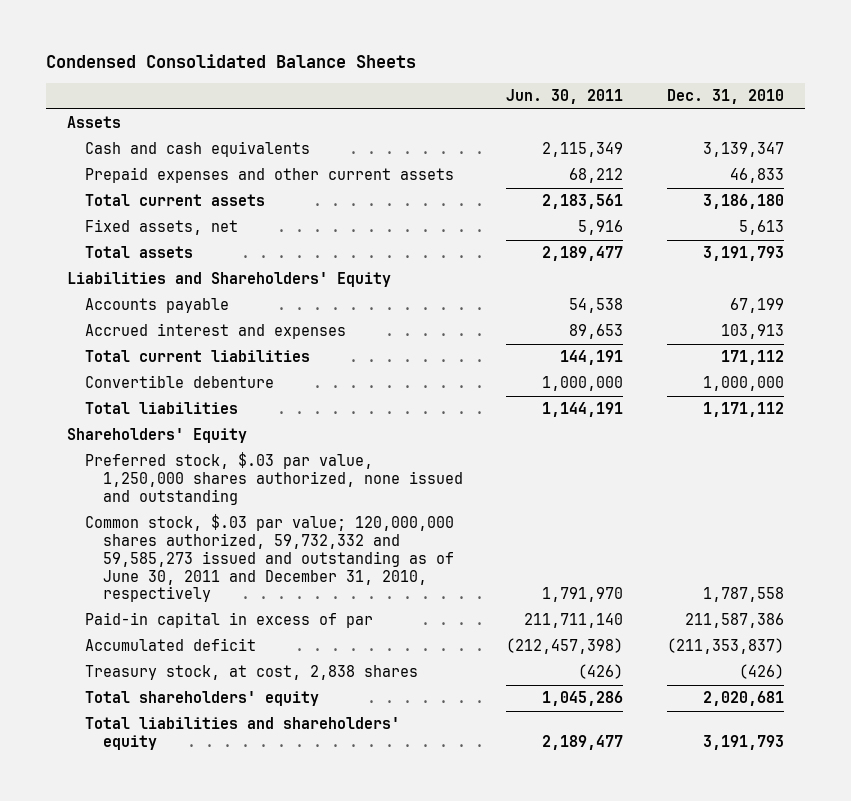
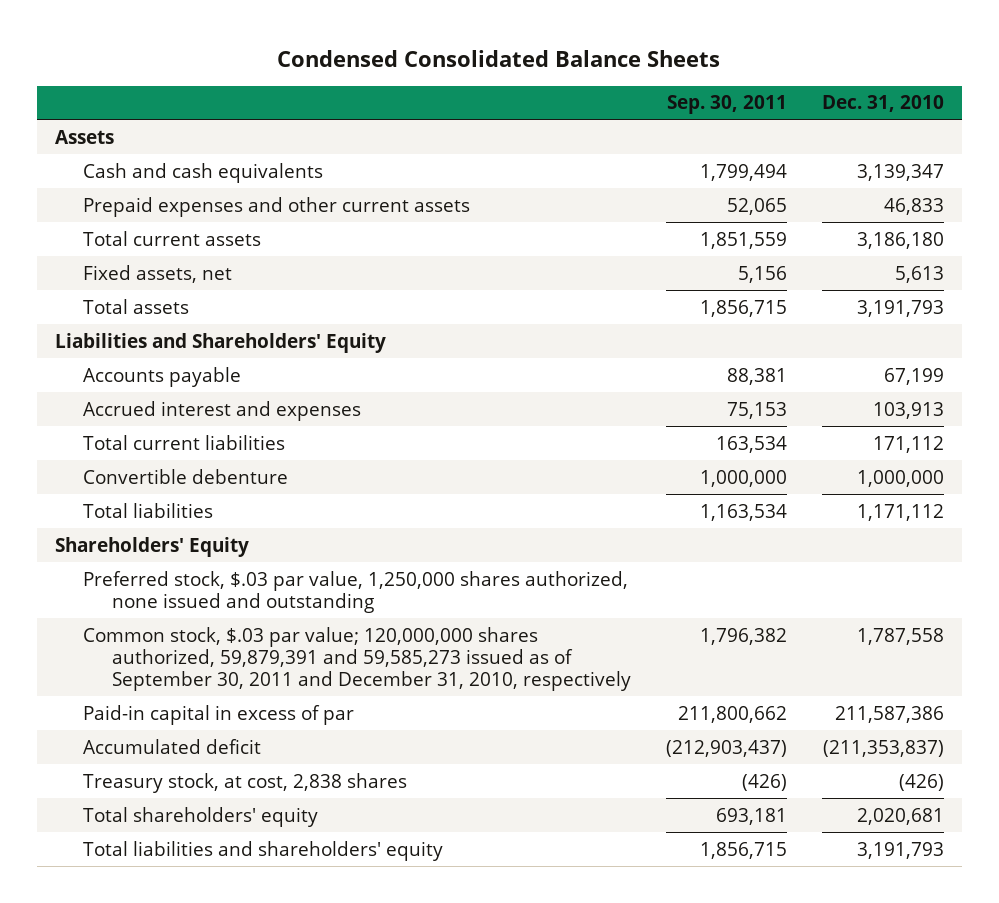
[506,89,624,105] Jun. 30, 2011 -> none
none -> [666,95,787,115] Sep. 30, 2011
[84,514,454,603] Common stock, $.03 par value; 120,000,000 shares authorized, 59,732,332 and 59,585,273 issued and outstanding as of June 30, 2011 and December 31, 2010, respectively -> [83,626,631,691] Common stock, $.03 par value; 120,000,000 shares authorized, 59,879,391 and 59,585,273 issued as of September 30, 2011 and December 31, 2010, respectively

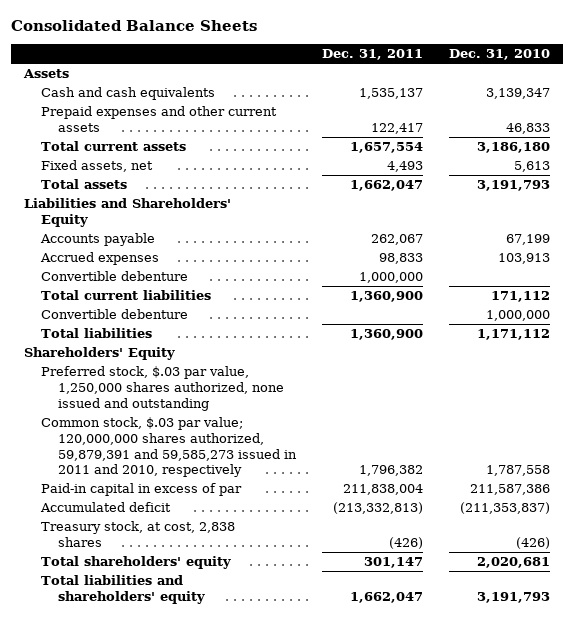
[277,49,721,67] Condensed Consolidated Balance Sheets -> [10,19,257,31] Consolidated Balance Sheets
[666,95,787,115] Sep. 30, 2011 -> none
none -> [321,49,423,61] Dec. 31, 2011
[83,400,362,421] Accrued interest and expenses -> [39,252,159,266] Accrued expenses
none -> [40,271,188,282] Convertible debenture
[83,626,631,691] Common stock, $.03 par value; 120,000,000 shares authorized, 59,879,391 and 59,585,273 issued as of September 30, 2011 and December 31, 2010, respectively -> [40,417,297,478] Common stock, $.03 par value; 120,000,000 shares authorized, 59,879,391 and 59,585,273 issued in 2011 and 2010, respectively

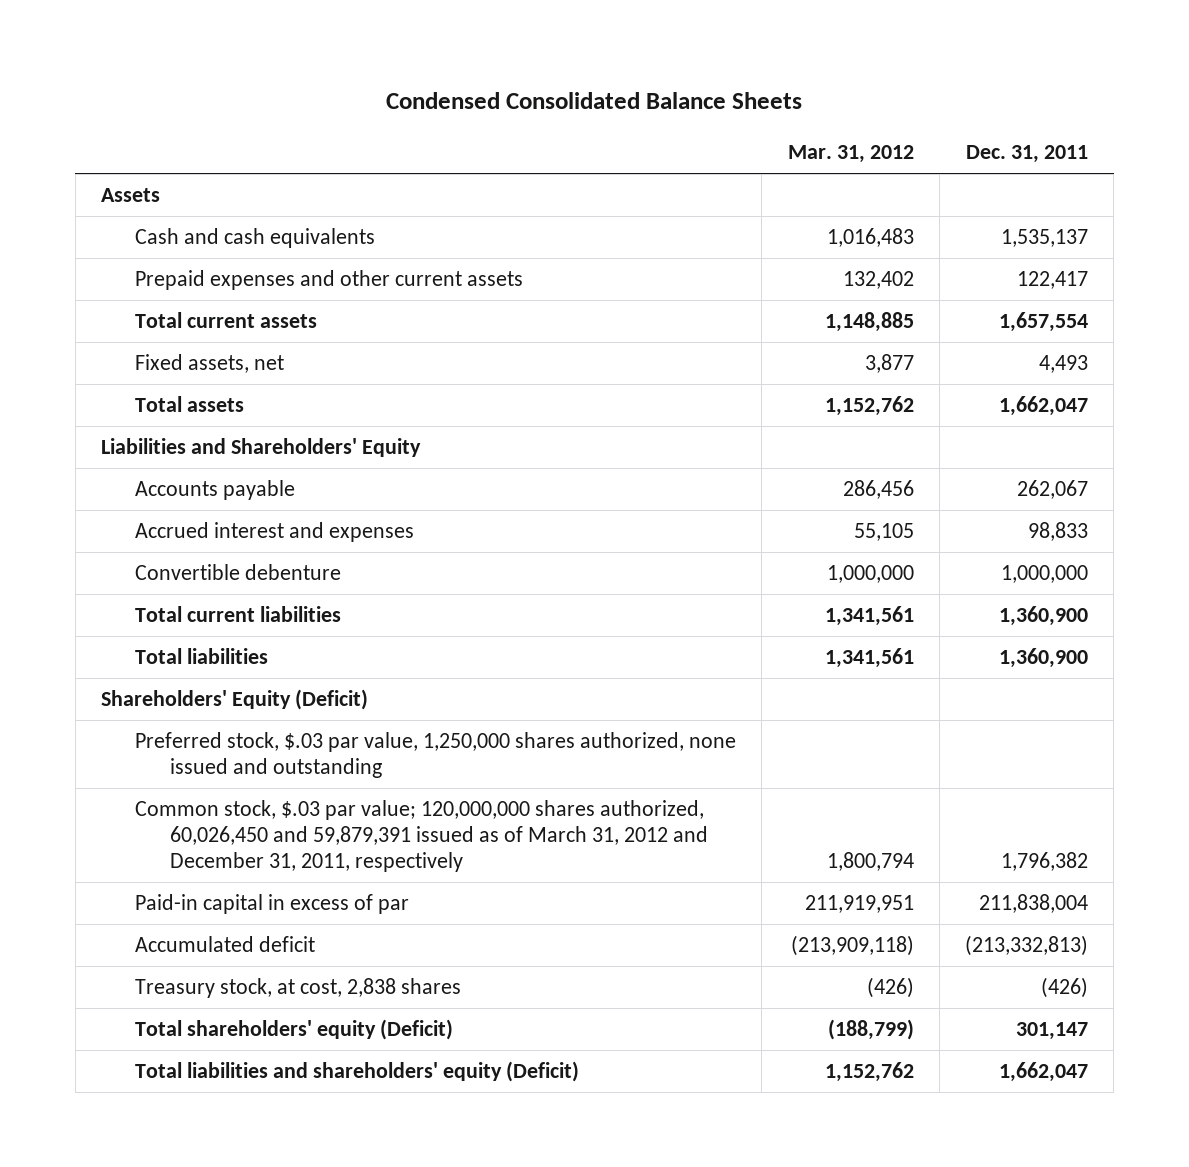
[10,19,257,31] Consolidated Balance Sheets -> [386,92,803,110] Condensed Consolidated Balance Sheets
[448,49,550,61] Dec. 31, 2010 -> none
none -> [787,145,914,164] Mar. 31, 2012
[39,252,159,266] Accrued expenses -> [135,522,415,543] Accrued interest and expenses
[40,309,188,320] Convertible debenture -> none
[23,347,175,361] Shareholders' Equity -> [100,689,368,711] Shareholders' Equity (Deficit)
[40,417,297,478] Common stock, $.03 par value; 120,000,000 shares authorized, 59,879,391 and 59,585,273 issued in 2011 and 2010, respectively -> [135,800,708,872] Common stock, $.03 par value; 120,000,000 shares authorized, 60,026,450 and 59,879,391 issued as of March 31, 2012 and December 31, 2011, respectively
[40,556,231,570] Total shareholders' equity -> [135,1019,454,1041] Total shareholders' equity (Deficit)
[40,575,205,604] Total liabilities and shareholders' equity -> [135,1061,580,1083] Total liabilities and shareholders' equity (Deficit)

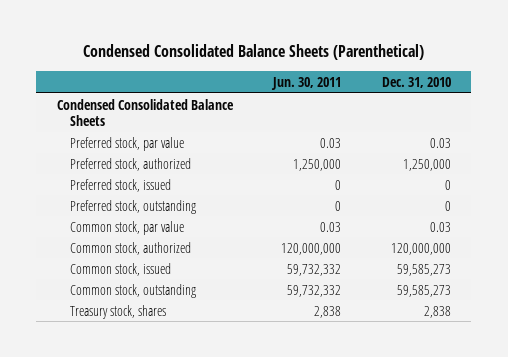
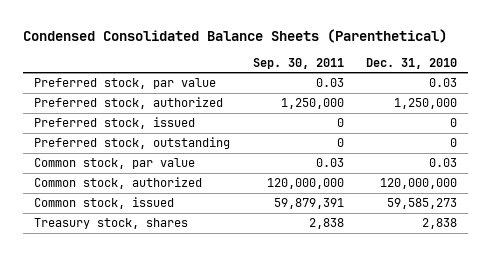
[271,76,342,90] Jun. 30, 2011 -> none
none -> [252,57,344,69] Sep. 30, 2011
[56,98,234,126] Condensed Consolidated Balance Sheets -> none
[69,283,196,298] Common stock, outstanding -> none

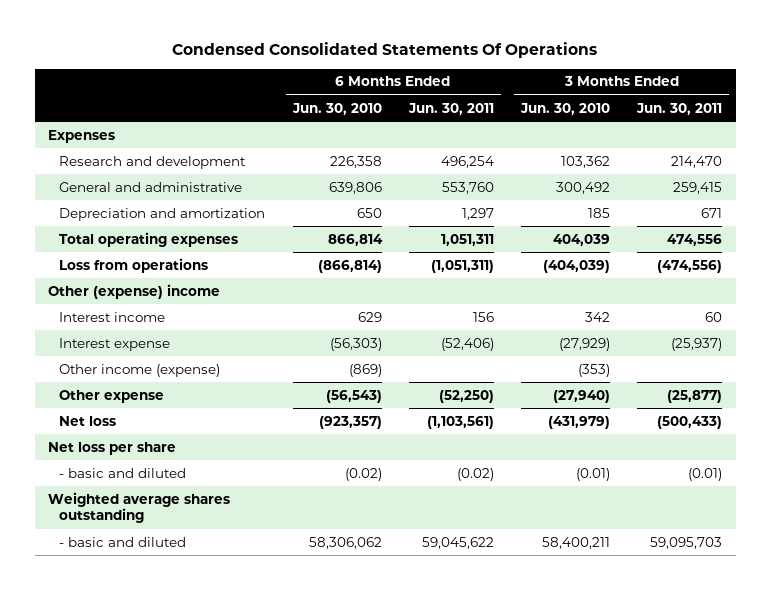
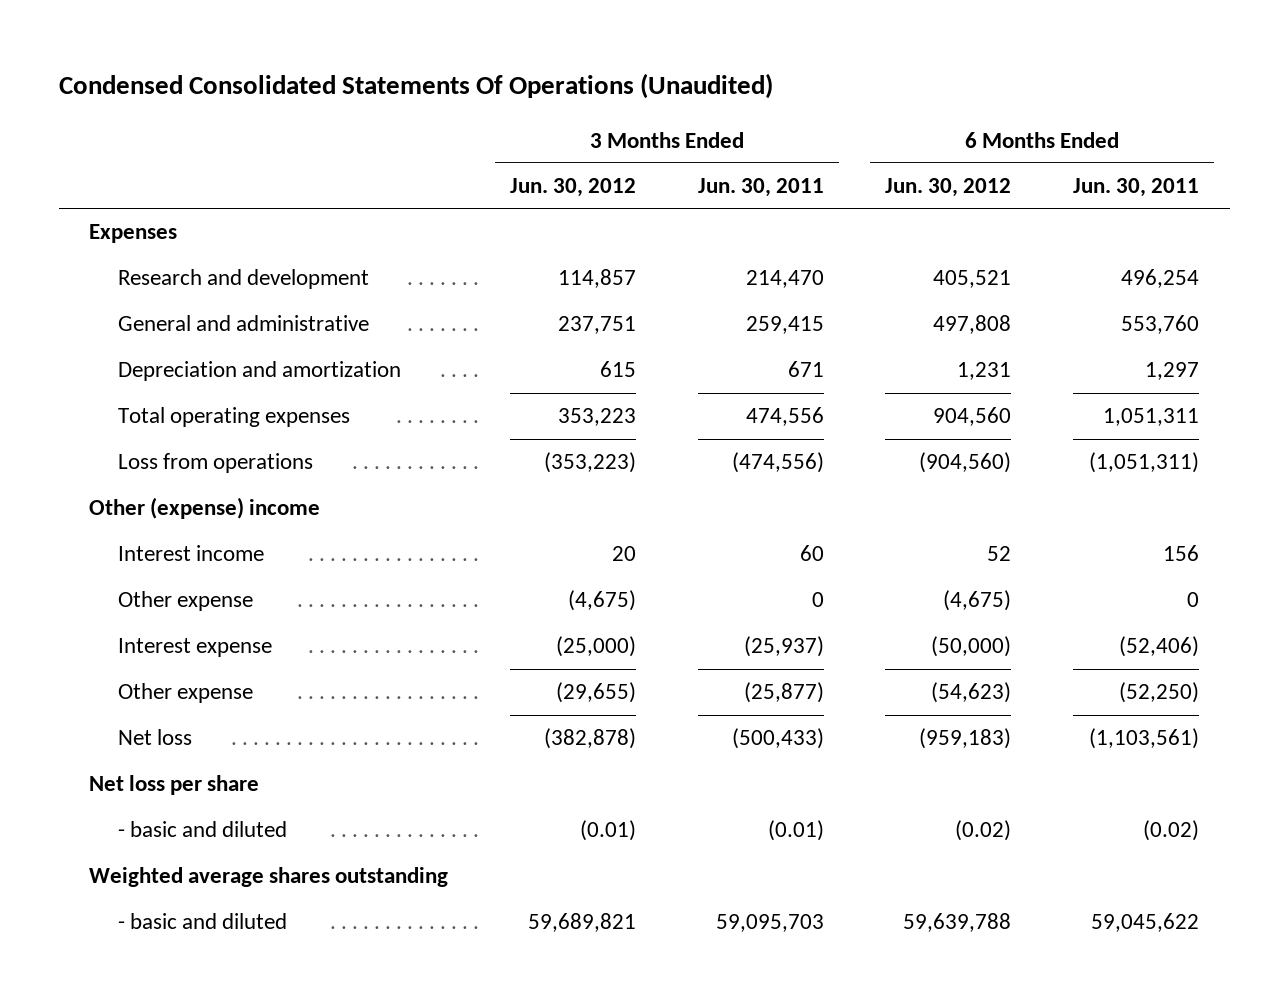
[172,42,598,59] Condensed Consolidated Statements Of Operations -> [58,73,773,100] Condensed Consolidated Statements Of Operations (Unaudited)
[291,102,382,115] Jun. 30, 2010 -> none
[519,102,610,115] Jun. 30, 2010 -> none
none -> [509,178,636,198] Jun. 30, 2012
none -> [885,178,1012,198] Jun. 30, 2012
none -> [117,591,253,612] Other expense
[59,363,221,377] Other income (expense) -> none

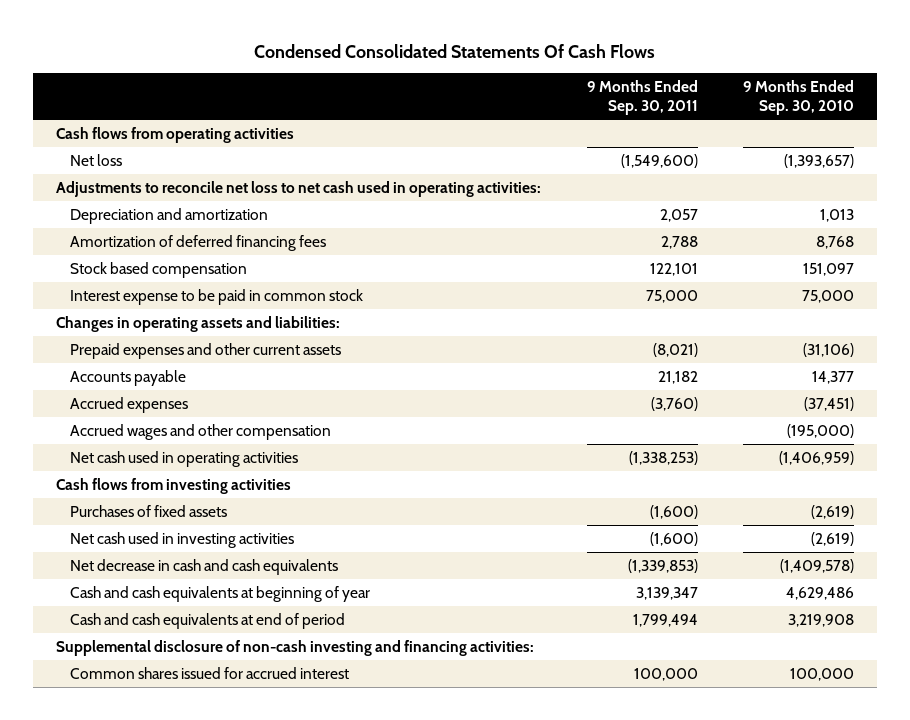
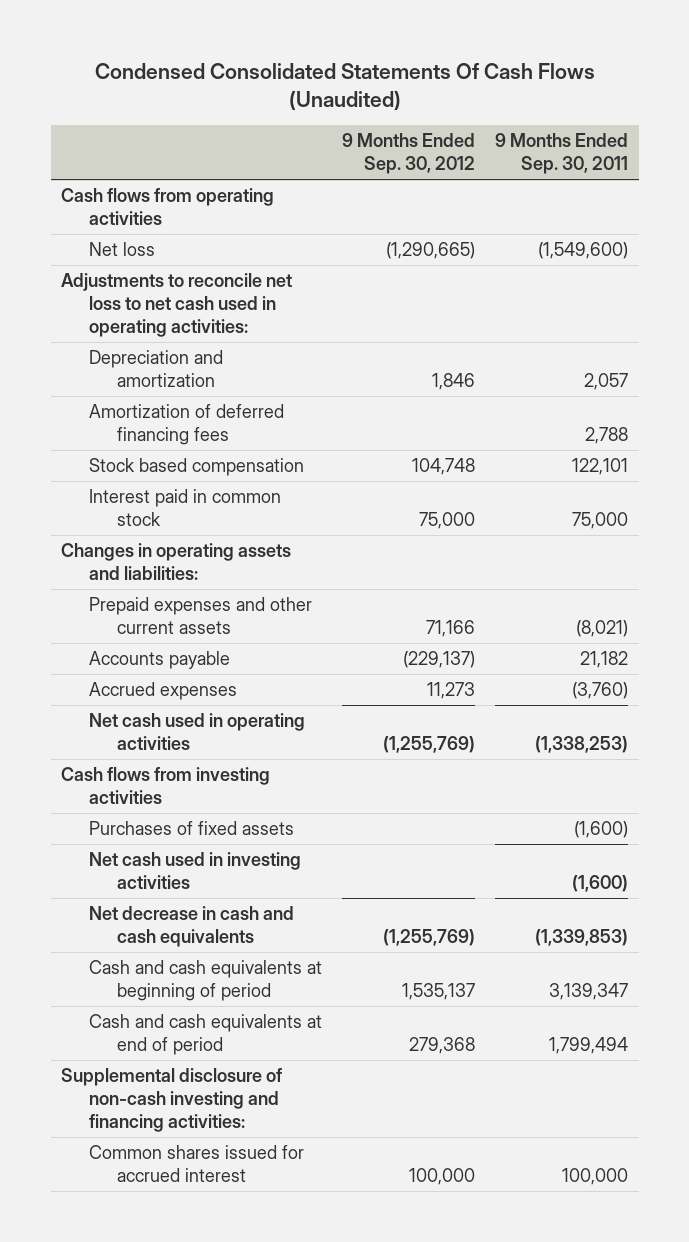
[254,43,656,58] Condensed Consolidated Statements Of Cash Flows -> [94,62,595,110] Condensed Consolidated Statements Of Cash Flows (Unaudited)
[743,80,855,116] 9 Months Ended Sep. 30, 2010 -> none
none -> [342,133,476,175] 9 Months Ended Sep. 30, 2012
[69,289,363,306] Interest expense to be paid in common stock -> [88,489,281,527] Interest paid in common stock
[69,424,331,441] Accrued wages and other compensation -> none
[69,586,370,603] Cash and cash equivalents at beginning of year -> [88,960,322,1002] Cash and cash equivalents at beginning of period

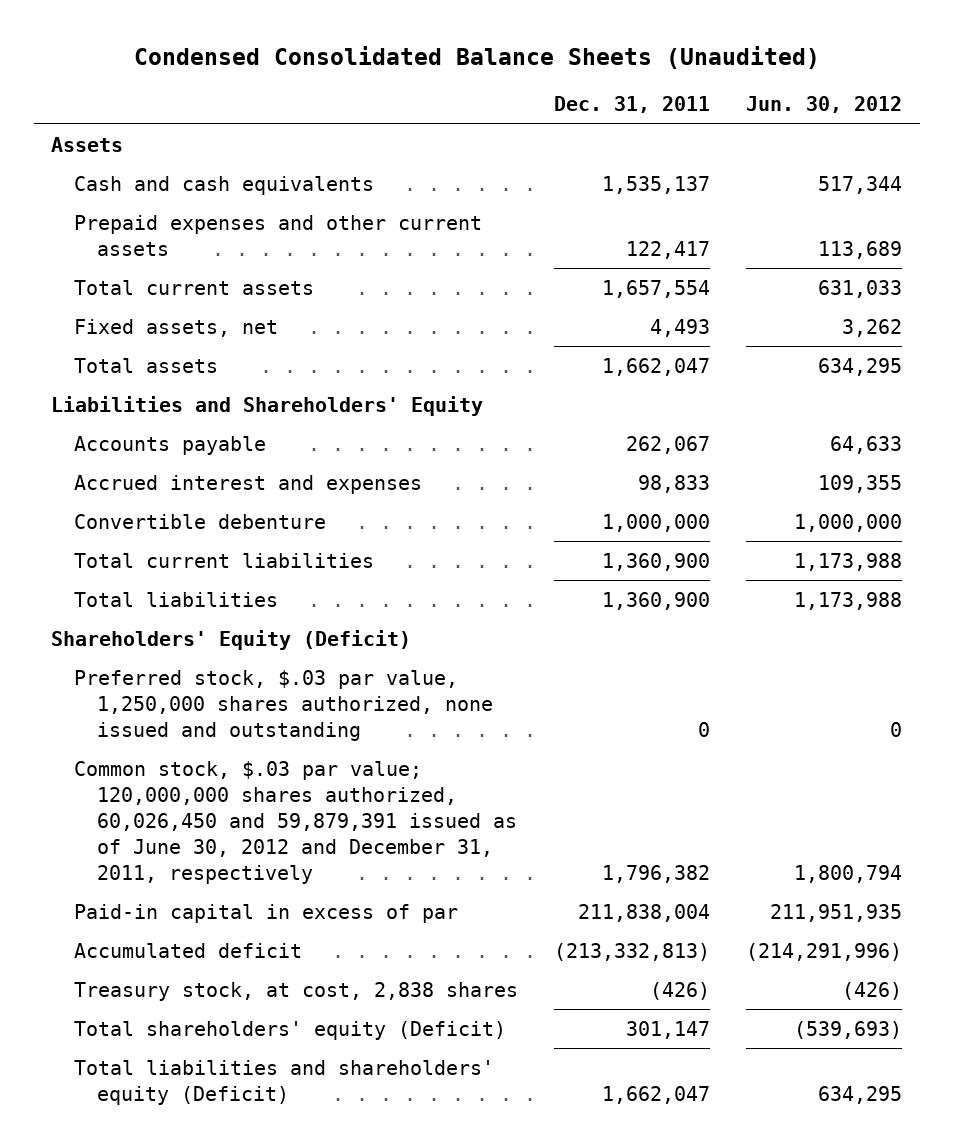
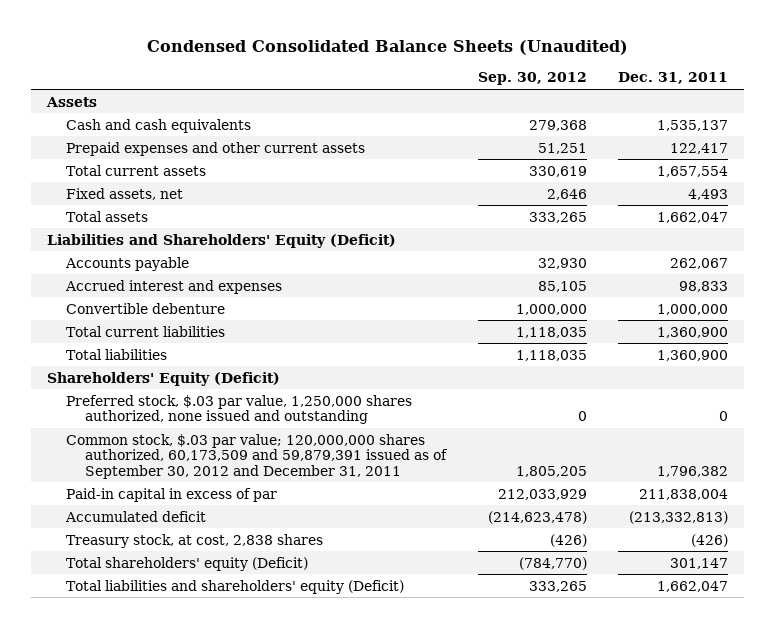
[745,96,902,114] Jun. 30, 2012 -> none
none -> [477,72,587,86] Sep. 30, 2012
[51,395,484,416] Liabilities and Shareholders' Equity -> [47,233,397,248] Liabilities and Shareholders' Equity (Deficit)
[74,760,517,884] Common stock, $.03 par value; 120,000,000 shares authorized, 60,026,450 and 59,879,391 issued as of June 30, 2012 and December 31, 2011, respectively -> [66,433,449,479] Common stock, $.03 par value; 120,000,000 shares authorized, 60,173,509 and 59,879,391 issued as of September 30, 2012 and December 31, 2011

